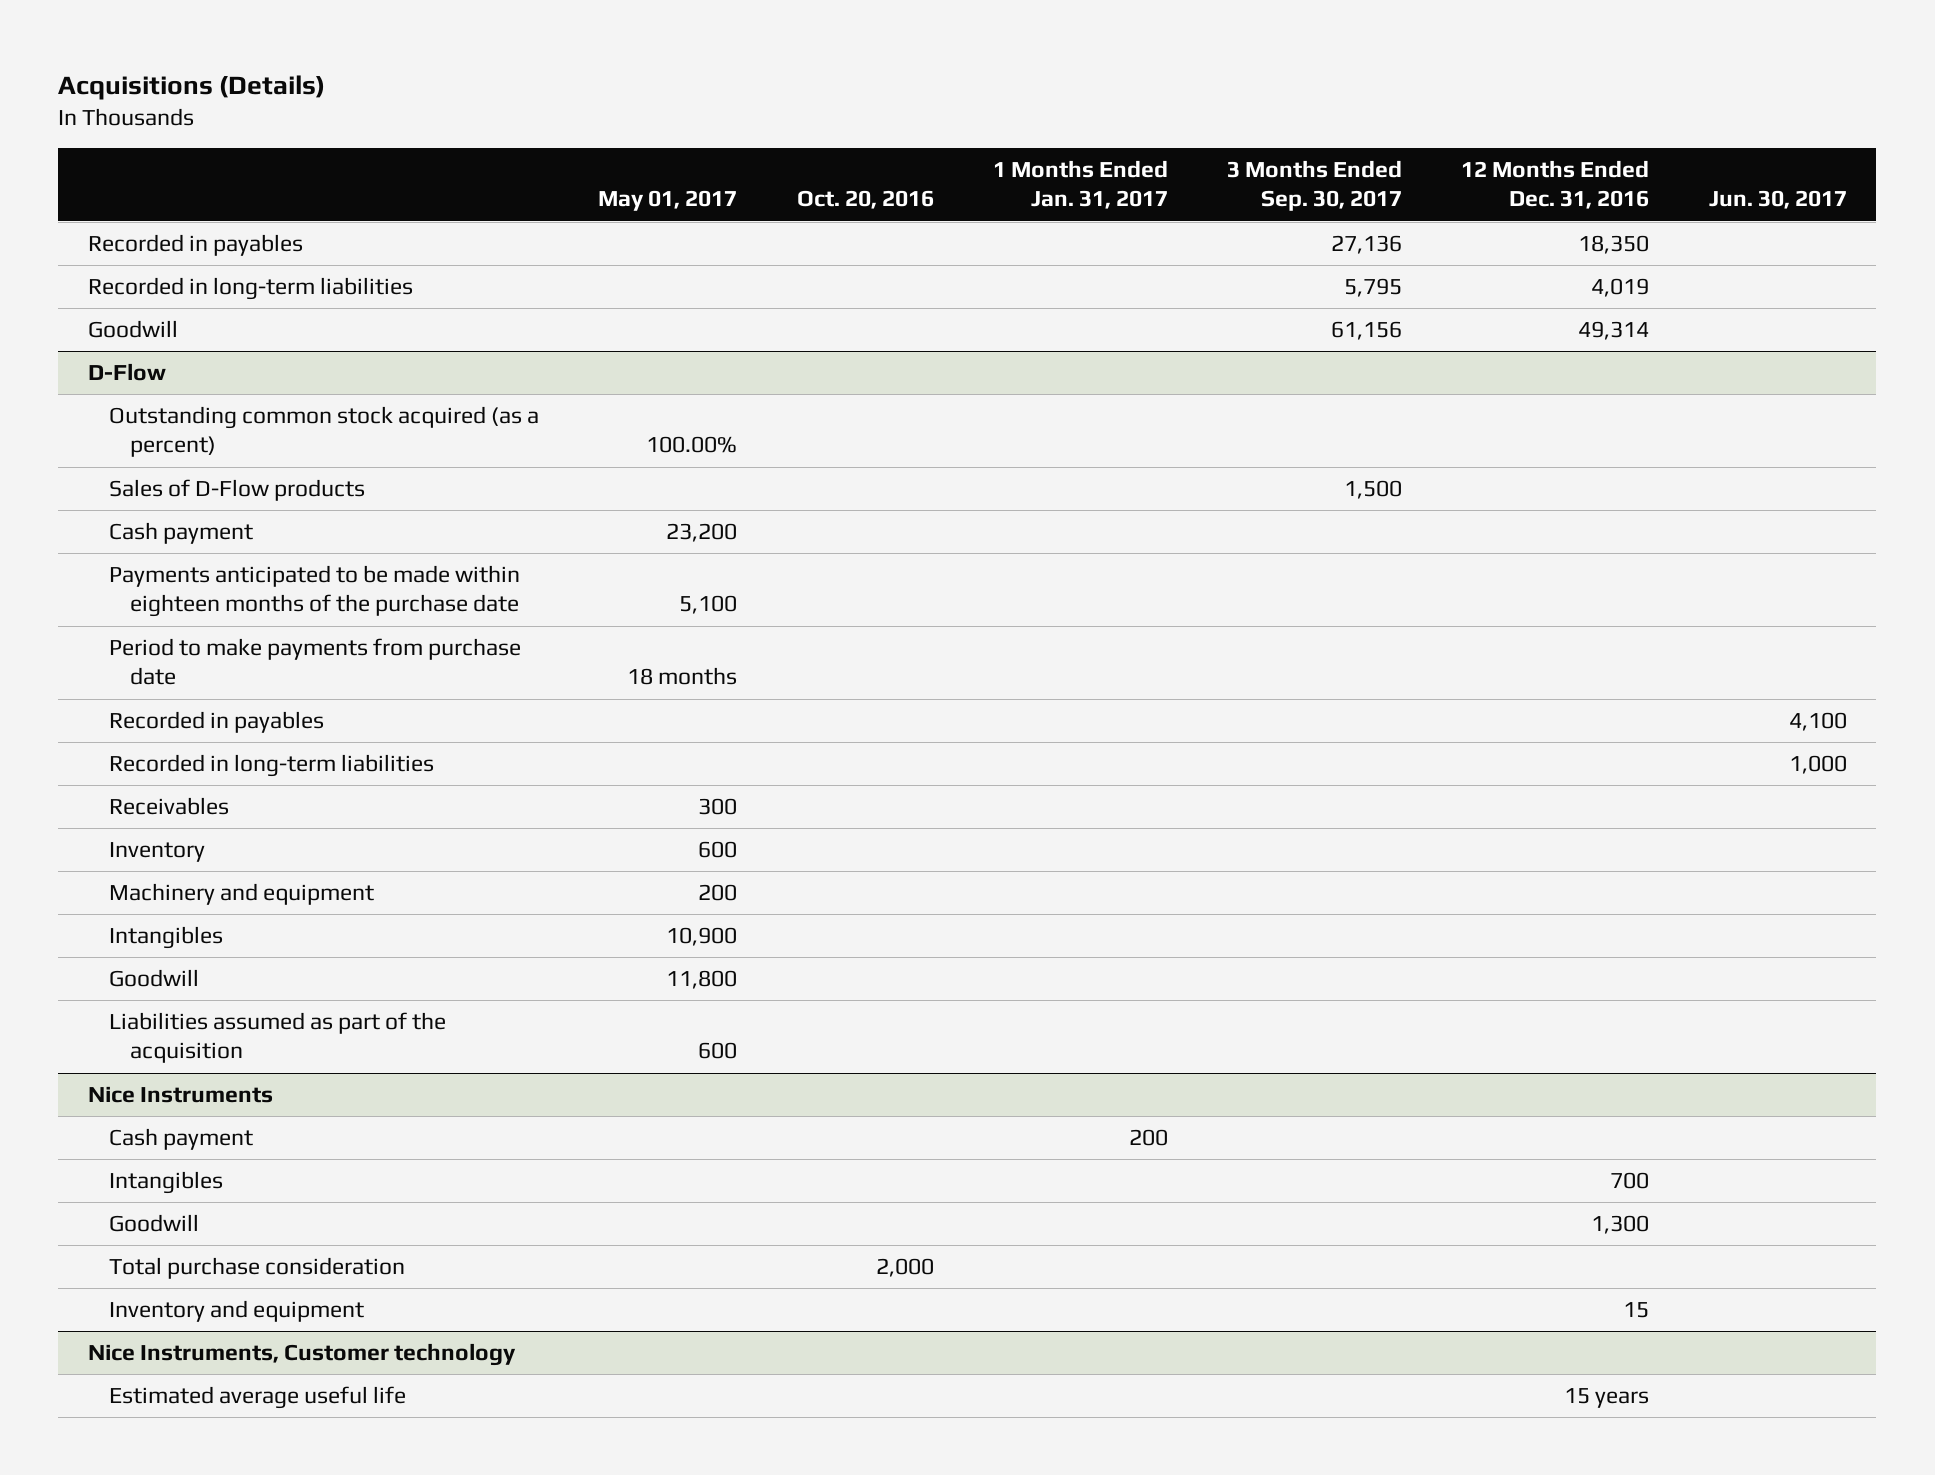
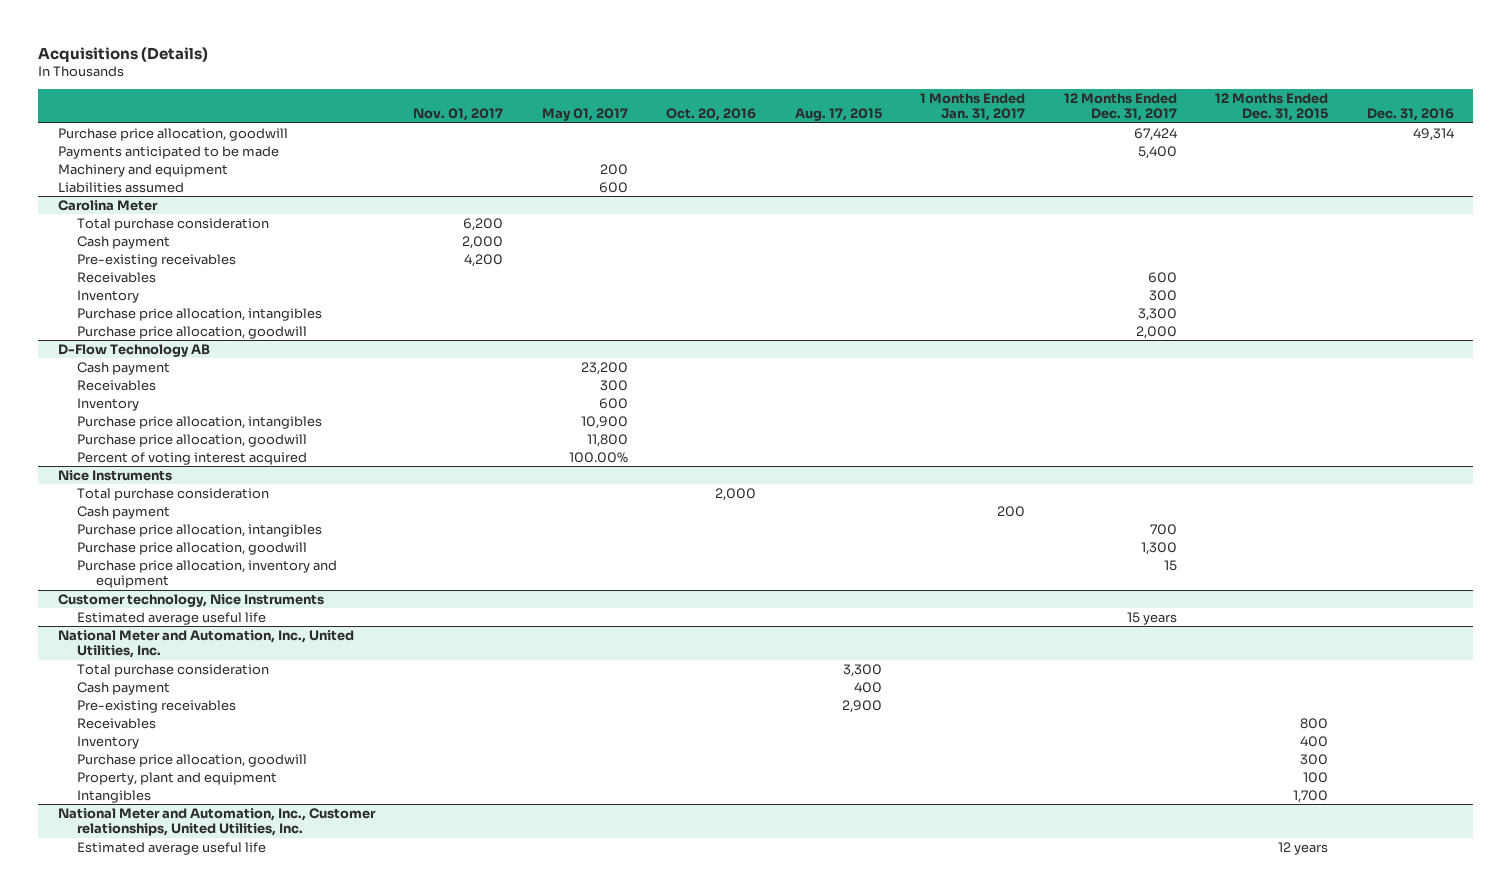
[1227,160,1403,212] 3 Months Ended Sep. 30, 2017 -> none
[1461,160,1650,210] 12 Months Ended Dec. 31, 2016 -> none
[1708,190,1847,210] Jun. 30, 2017 -> none
none -> [413,108,504,122] Nov. 01, 2017
none -> [794,108,882,122] Aug. 17, 2015
none -> [1063,93,1177,122] 12 Months Ended Dec. 31, 2017
none -> [1215,93,1329,122] 12 Months Ended Dec. 31, 2015
none -> [1366,108,1454,122] Dec. 31, 2016
[87,234,303,257] Recorded in payables -> none
[87,277,413,301] Recorded in long-term liabilities -> none
[108,406,539,458] Outstanding common stock acquired (as a percent) -> none
[108,479,365,502] Sales of D-Flow products -> none
[87,320,178,339] Goodwill -> [57,127,288,141] Purchase price allocation, goodwill
none -> [57,145,279,159] Payments anticipated to be made
none -> [57,163,228,177] Machinery and equipment
none -> [57,181,184,193] Liabilities assumed
none -> [57,199,158,211] Carolina Meter
none -> [77,217,270,231] Total purchase consideration
none -> [77,235,171,249] Cash payment
none -> [77,253,237,267] Pre-existing receivables
none -> [77,271,157,283] Receivables
none -> [77,289,140,303] Inventory
none -> [77,307,323,321] Purchase price allocation, intangibles
none -> [77,325,308,339] Purchase price allocation, goodwill
[87,363,166,382] D-Flow -> [57,343,210,357] D-Flow Technology AB
[108,565,520,618] Payments anticipated to be made within eighteen months of the purchase date -> none
[108,638,521,686] Period to make payments from purchase date -> none
[108,711,324,734] Recorded in payables -> none
[108,754,434,778] Recorded in long-term liabilities -> none
[108,883,374,906] Machinery and equipment -> none
[108,1012,446,1064] Liabilities assumed as part of the acquisition -> none
[108,926,223,950] Intangibles -> [77,415,323,429] Purchase price allocation, intangibles
[108,969,199,988] Goodwill -> [77,433,308,447] Purchase price allocation, goodwill
none -> [77,451,308,465] Percent of voting interest acquired
[108,1171,223,1195] Intangibles -> none
[108,1214,199,1233] Goodwill -> none
[108,1128,253,1151] Cash payment -> [77,505,171,519] Cash payment
none -> [77,523,323,537] Purchase price allocation, intangibles
none -> [77,541,308,555] Purchase price allocation, goodwill
[108,1300,364,1323] Inventory and equipment -> [77,559,338,589] Purchase price allocation, inventory and equipment
[87,1343,516,1367] Nice Instruments, Customer technology -> [57,593,324,607] Customer technology, Nice Instruments
none -> [57,629,354,659] National Meter and Automation, Inc., United Utilities, Inc.
none -> [77,663,270,677] Total purchase consideration
none -> [77,681,171,695] Cash payment
none -> [77,699,237,713] Pre-existing receivables
none -> [77,717,157,729] Receivables
none -> [77,735,140,749] Inventory
none -> [77,753,308,767] Purchase price allocation, goodwill
none -> [77,771,278,785] Property, plant and equipment
none -> [77,789,152,803] Intangibles
none -> [57,807,376,837] National Meter and Automation, Inc., Customer relationships, United Utilities, Inc.
none -> [77,841,267,855] Estimated average useful life

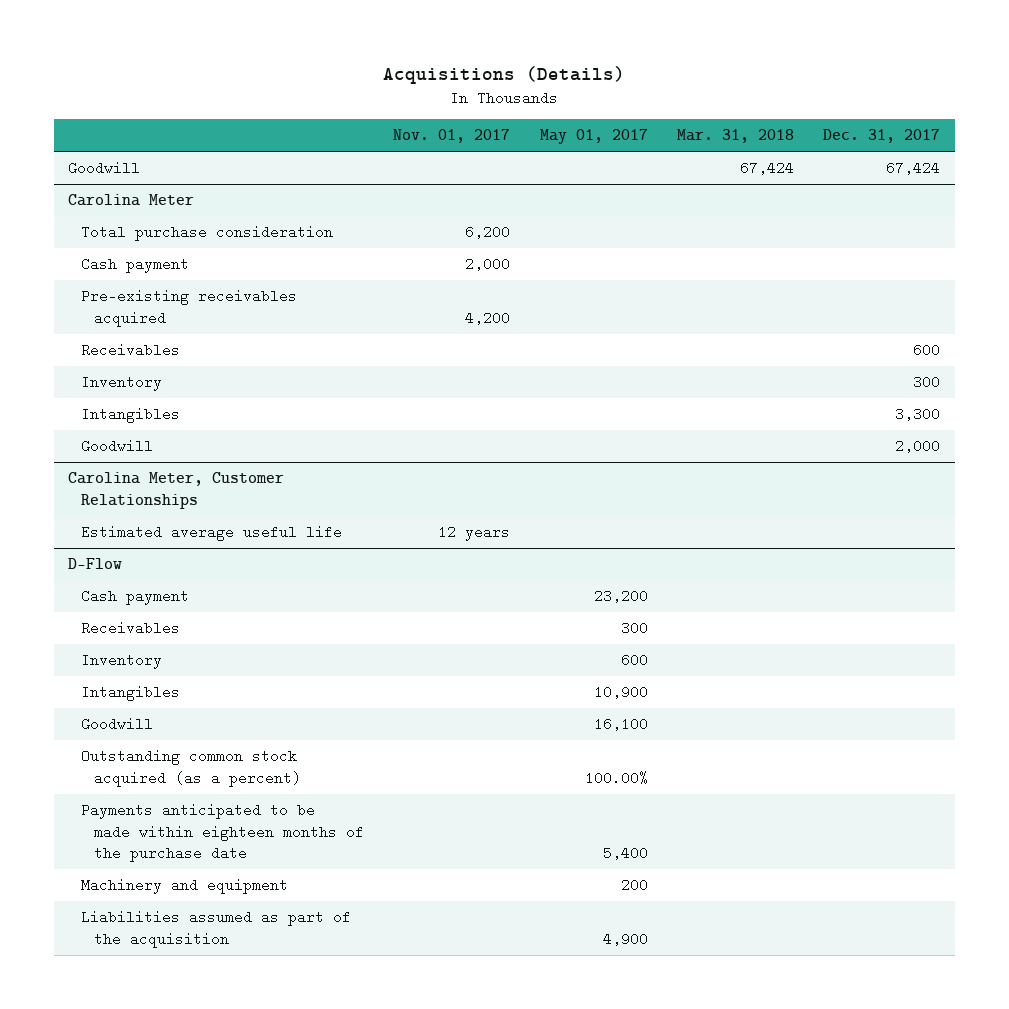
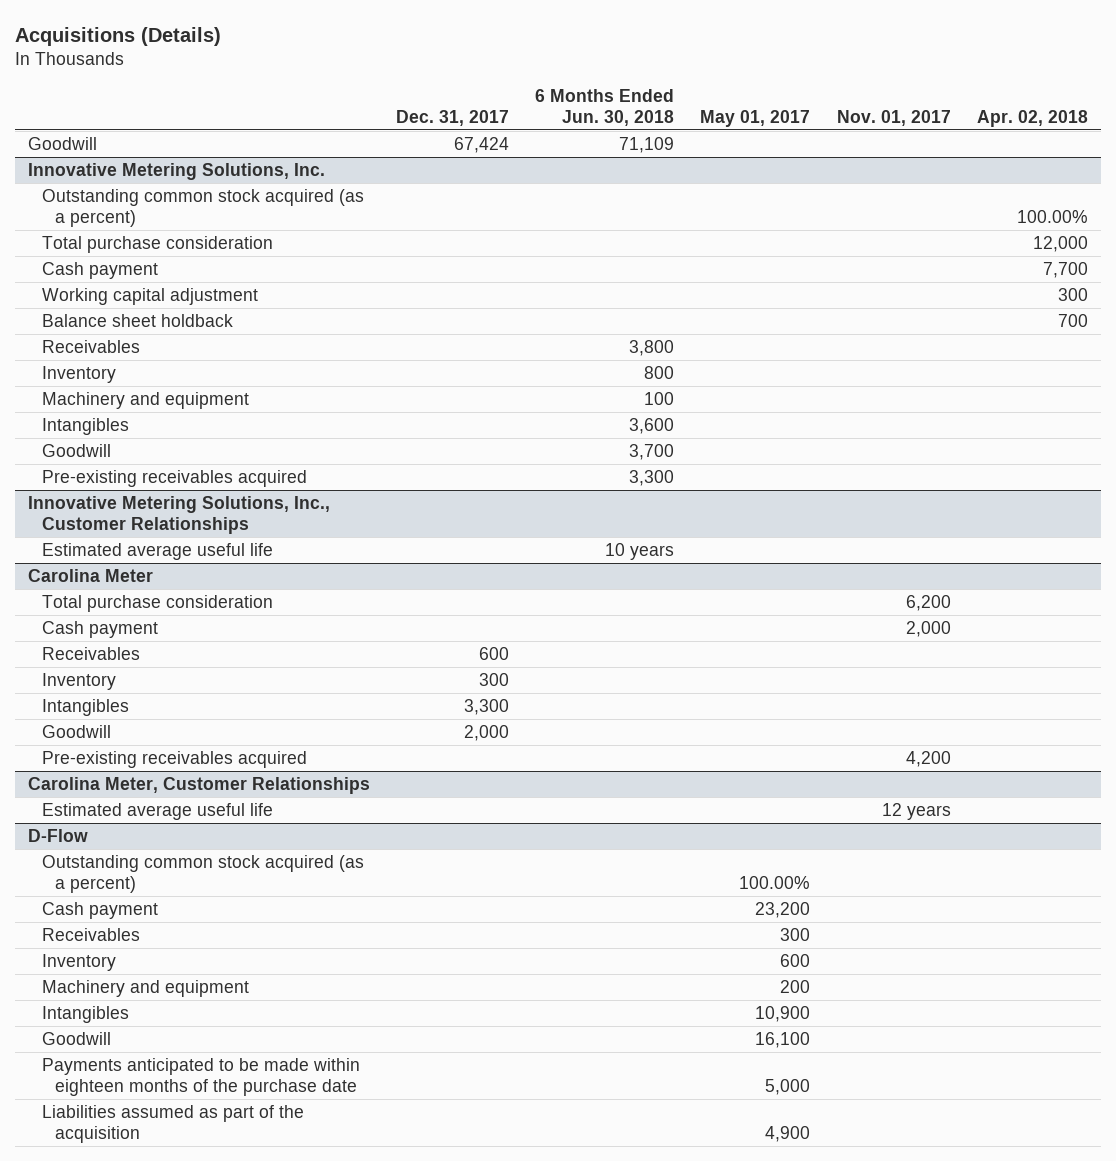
[677,129,795,144] Mar. 31, 2018 -> none
none -> [535,88,675,126] 6 Months Ended Jun. 30, 2018
none -> [976,109,1088,127] Apr. 02, 2018
none -> [28,163,326,181] Innovative Metering Solutions, Inc.
none -> [41,189,364,227] Outstanding common stock acquired (as a percent)
none -> [41,236,273,254] Total purchase consideration
none -> [41,262,158,280] Cash payment
none -> [41,288,258,306] Working capital adjustment
none -> [41,314,233,328] Balance sheet holdback
none -> [41,340,140,354] Receivables
none -> [41,366,116,384] Inventory
none -> [41,392,249,410] Machinery and equipment
none -> [41,418,129,436] Intangibles
none -> [41,444,111,458] Goodwill
none -> [41,470,307,488] Pre-existing receivables acquired
none -> [28,496,331,534] Innovative Metering Solutions, Inc., Customer Relationships
none -> [41,543,273,561] Estimated average useful life
[81,289,298,327] Pre-existing receivables acquired -> [41,751,307,769] Pre-existing receivables acquired
[81,749,301,787] Outstanding common stock acquired (as a percent) -> [41,855,364,893] Outstanding common stock acquired (as a percent)
[81,878,289,895] Machinery and equipment -> [41,980,249,998] Machinery and equipment
[602,846,648,861] 5,400 -> [765,1078,811,1095] 5,000

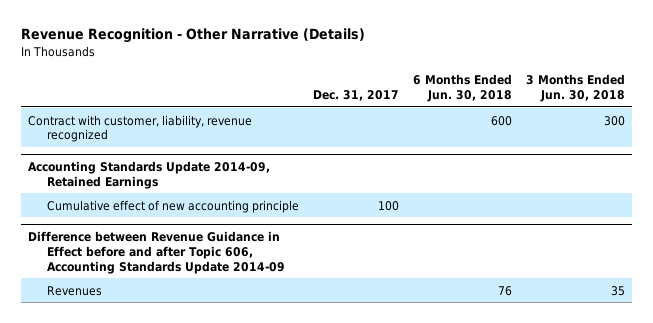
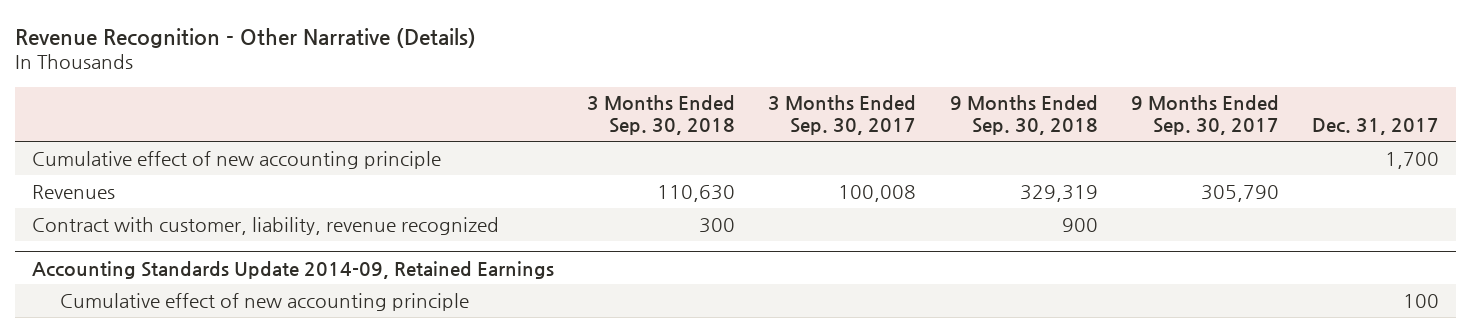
[413,74,513,103] 6 Months Ended Jun. 30, 2018 -> none
[526,74,626,103] 3 Months Ended Jun. 30, 2018 -> none
none -> [587,95,736,136] 3 Months Ended Sep. 30, 2018
none -> [768,95,917,136] 3 Months Ended Sep. 30, 2017
none -> [949,95,1098,136] 9 Months Ended Sep. 30, 2018
none -> [1131,95,1280,136] 9 Months Ended Sep. 30, 2017
none -> [31,150,441,169] Cumulative effect of new accounting principle
none -> [31,184,115,199] Revenues
[27,230,285,274] Difference between Revenue Guidance in Effect before and after Topic 606, Accounting Standards Update 2014-09 -> none
[46,285,102,296] Revenues -> none

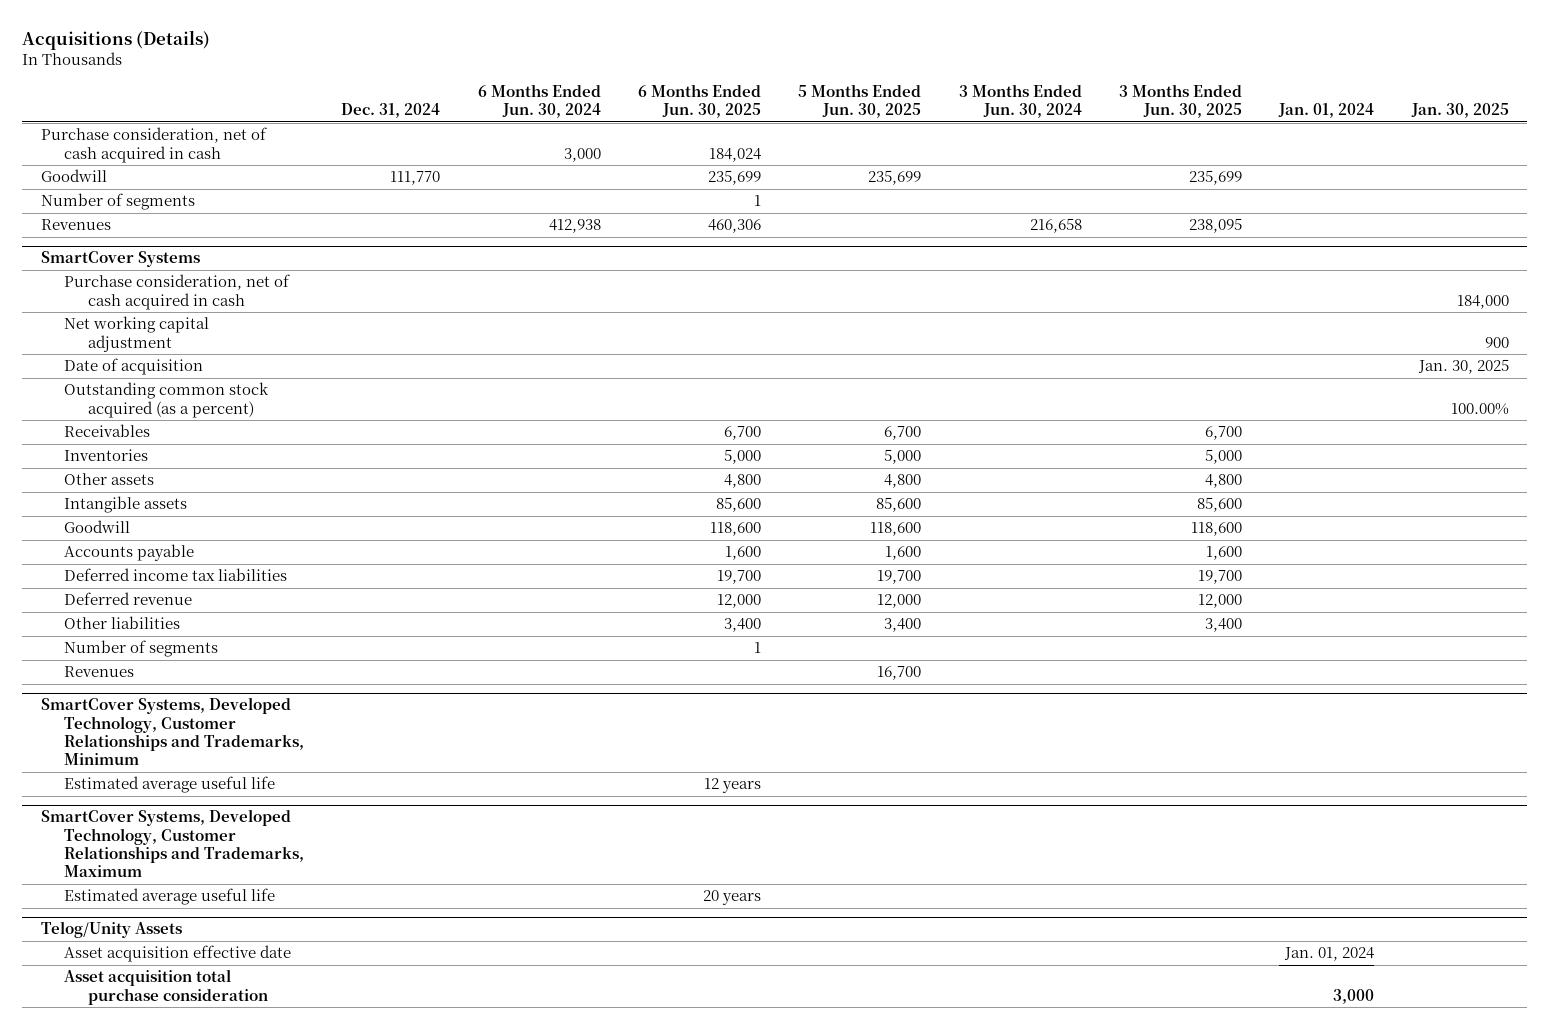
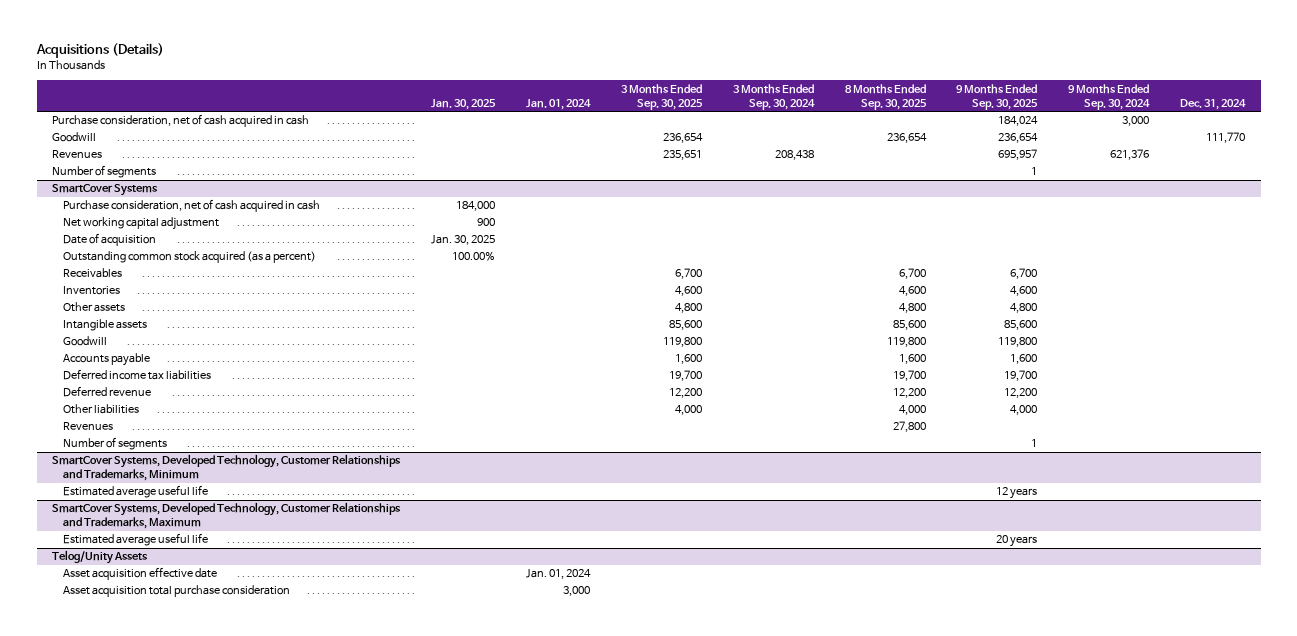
[477,83,601,119] 6 Months Ended Jun. 30, 2024 -> none
[638,83,762,119] 6 Months Ended Jun. 30, 2025 -> none
[798,83,922,119] 5 Months Ended Jun. 30, 2025 -> none
[958,83,1082,119] 3 Months Ended Jun. 30, 2024 -> none
[1119,83,1243,119] 3 Months Ended Jun. 30, 2025 -> none
none -> [620,83,703,110] 3 Months Ended Sep. 30, 2025
none -> [732,83,815,110] 3 Months Ended Sep. 30, 2024
none -> [844,83,927,110] 8 Months Ended Sep. 30, 2025
none -> [956,83,1039,110] 9 Months Ended Sep. 30, 2025
none -> [1068,83,1151,110] 9 Months Ended Sep. 30, 2024
[40,193,195,211] Number of segments -> [52,165,157,179] Number of segments
[64,640,219,658] Number of segments -> [62,437,167,451] Number of segments

